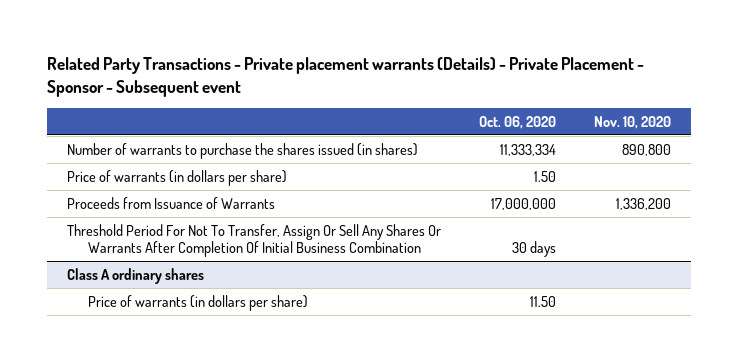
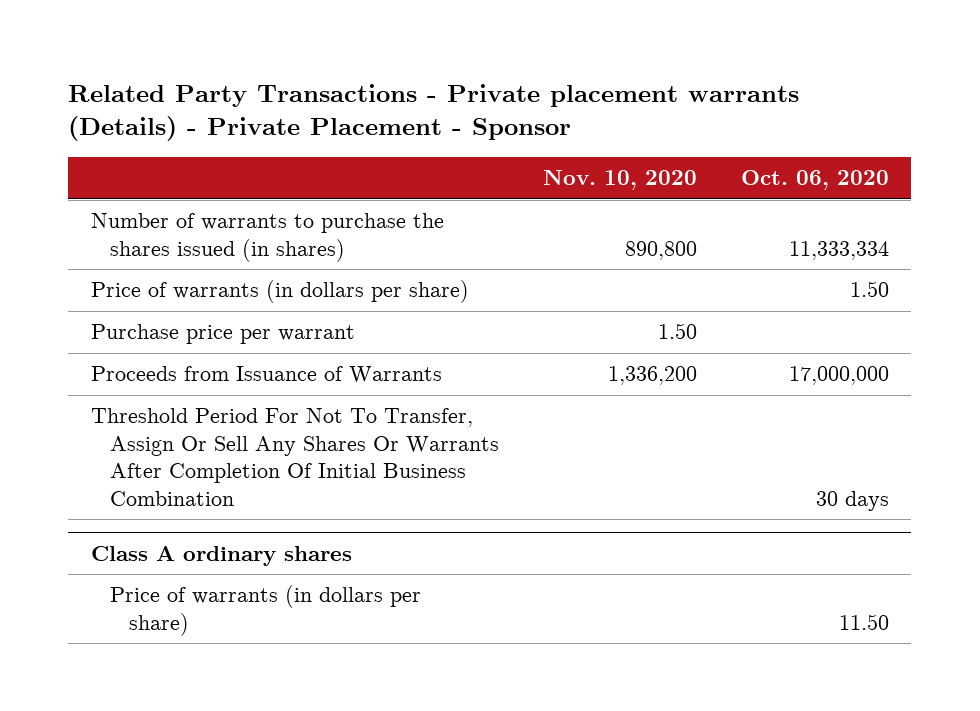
[47,57,645,97] Related Party Transactions - Private placement warrants (Details) - Private Placement - Sponsor - Subsequent event -> [68,83,800,142] Related Party Transactions - Private placement warrants (Details) - Private Placement - Sponsor
none -> [90,324,355,345] Purchase price per warrant

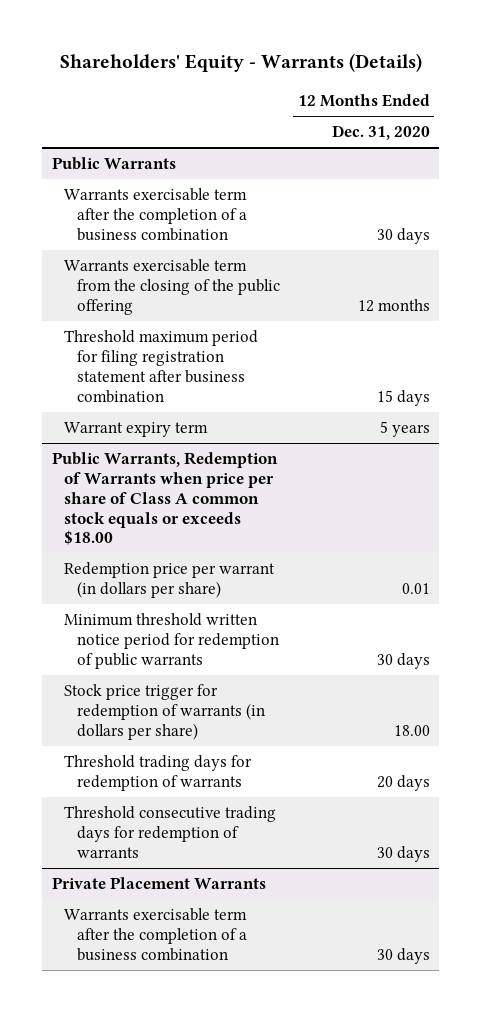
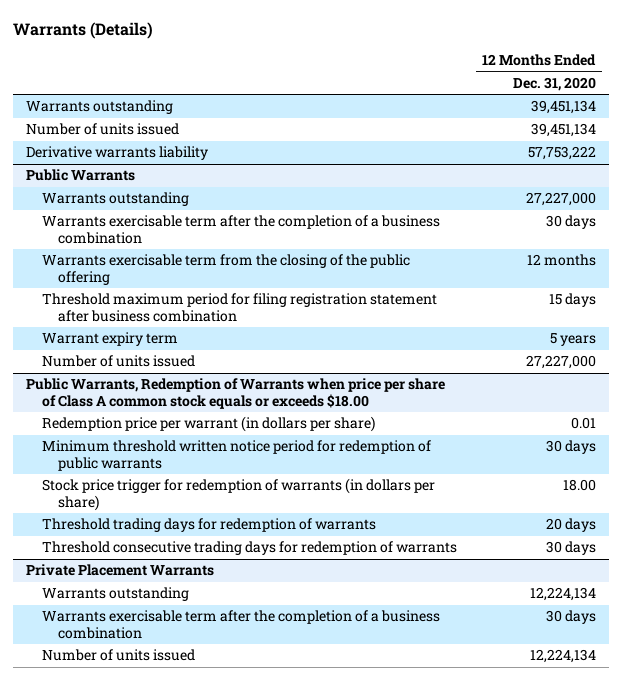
[59,53,422,73] Shareholders' Equity - Warrants (Details) -> [13,22,154,40] Warrants (Details)
none -> [26,100,174,115] Warrants outstanding
none -> [26,123,180,136] Number of units issued
none -> [26,146,209,161] Derivative warrants liability
none -> [41,192,189,207] Warrants outstanding
none -> [41,355,195,368] Number of units issued
none -> [41,587,189,602] Warrants outstanding
none -> [41,649,195,662] Number of units issued

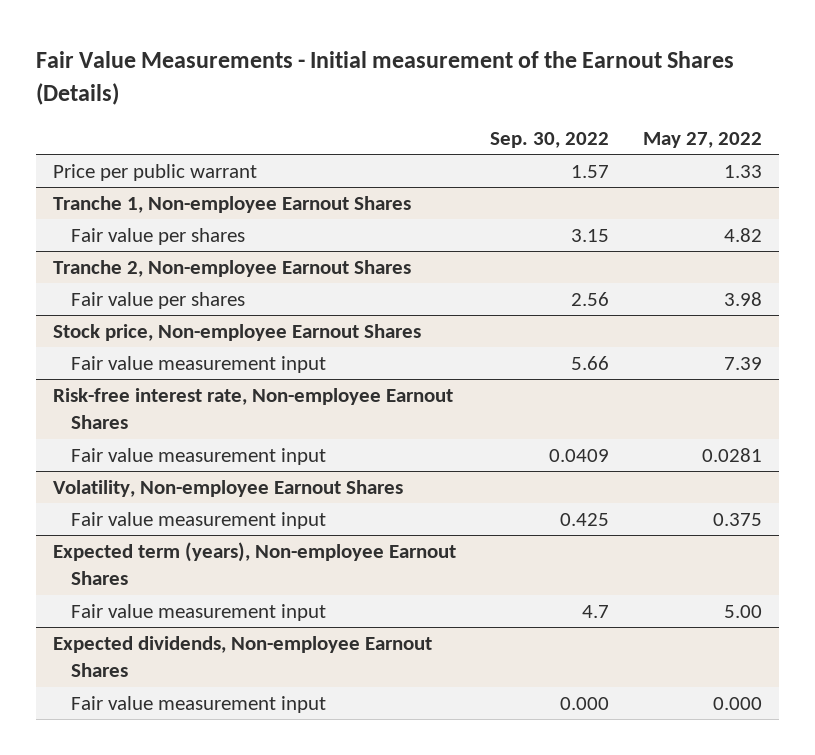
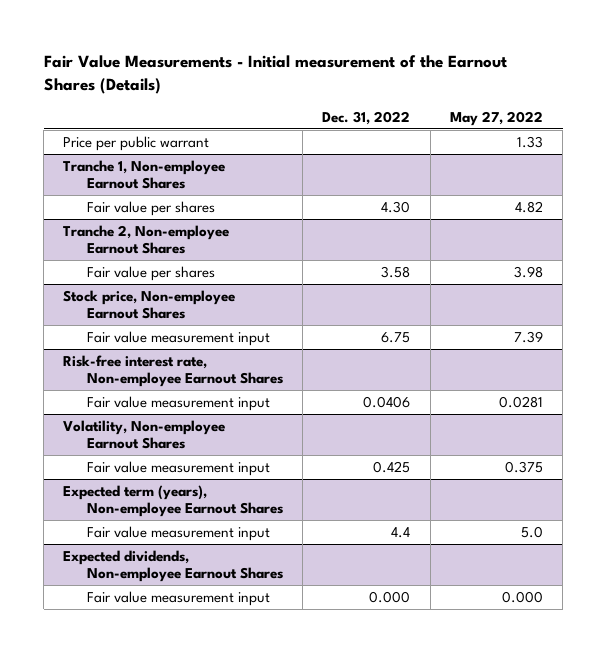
[489,131,609,148] Sep. 30, 2022 -> none
none -> [322,110,411,125] Dec. 31, 2022
[724,604,763,618] 5.00 -> [520,525,543,538] 5.0

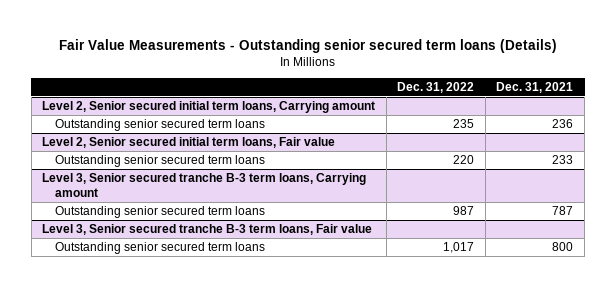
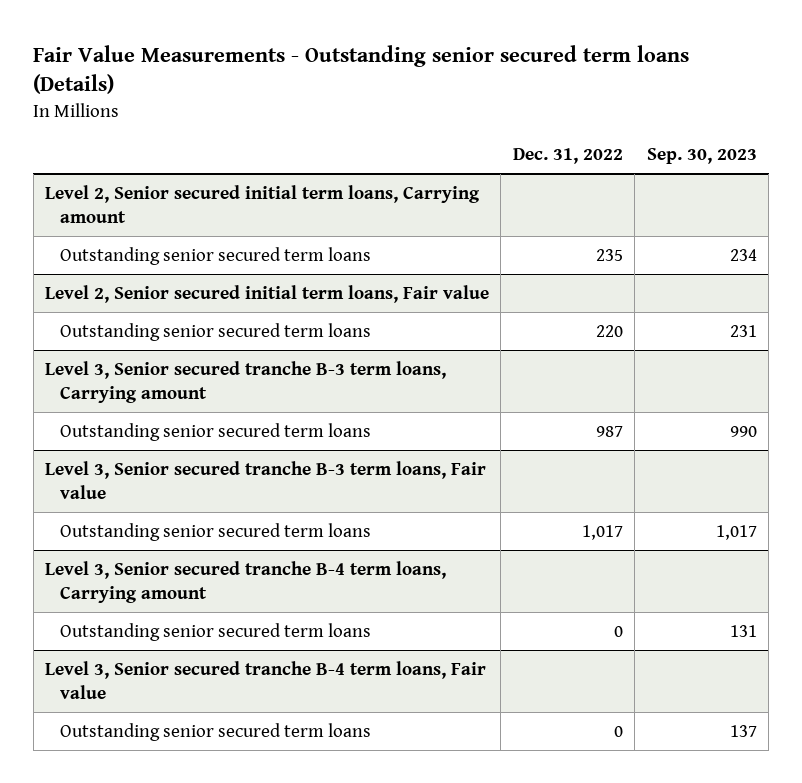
[496,81,574,93] Dec. 31, 2021 -> none
none -> [646,148,757,165] Sep. 30, 2023
none -> [45,560,447,603] Level 3, Senior secured tranche B-4 term loans, Carrying amount
none -> [60,622,372,641] Outstanding senior secured term loans
none -> [45,660,487,699] Level 3, Senior secured tranche B-4 term loans, Fair value
none -> [60,722,372,741] Outstanding senior secured term loans

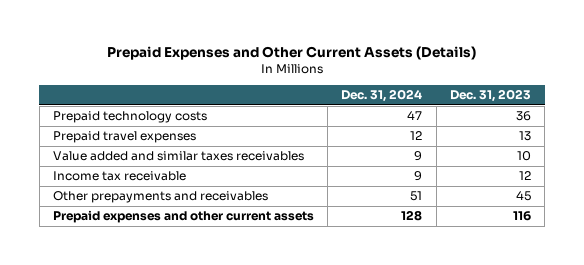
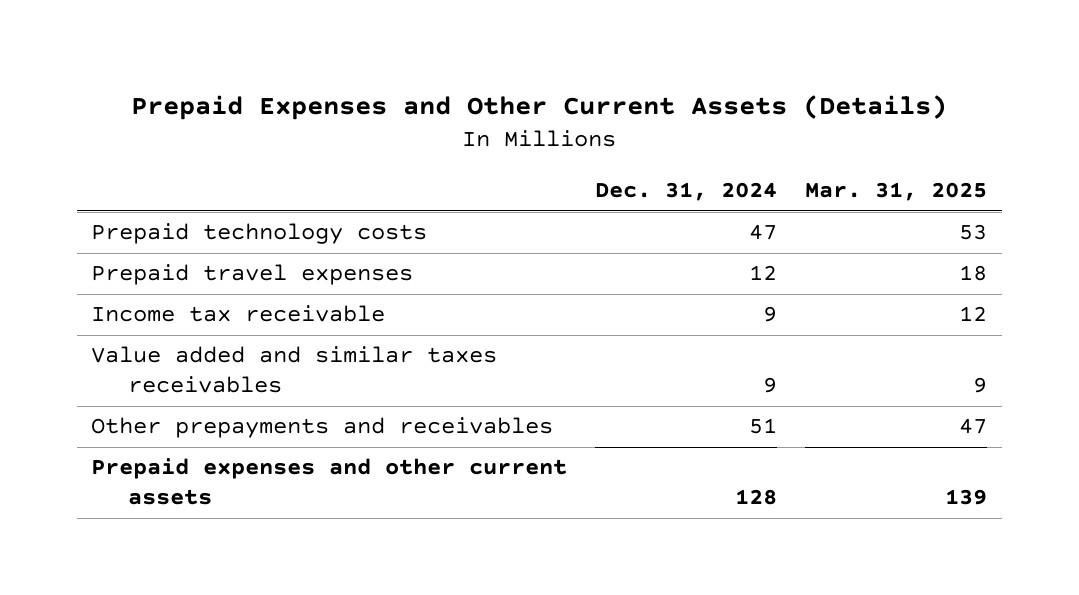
[450,89,532,103] Dec. 31, 2023 -> none
none -> [805,182,988,202] Mar. 31, 2025
[52,151,304,162] Value added and similar taxes receivables -> [91,346,498,394] Value added and similar taxes receivables

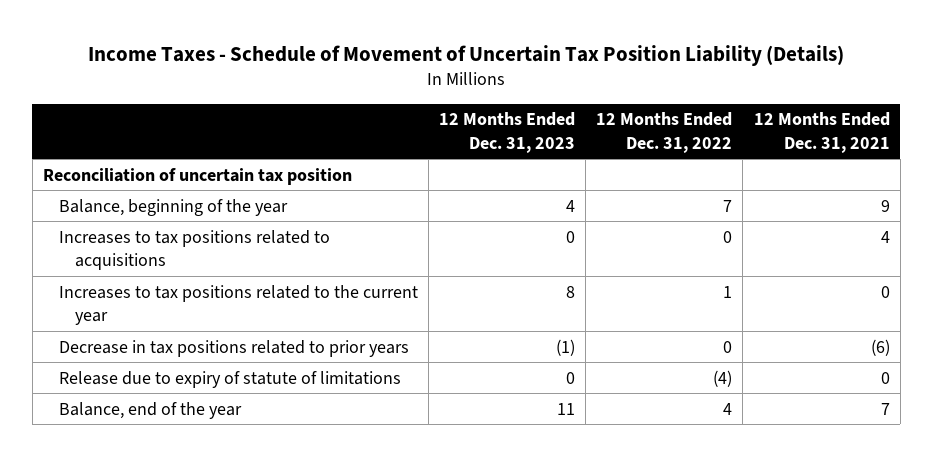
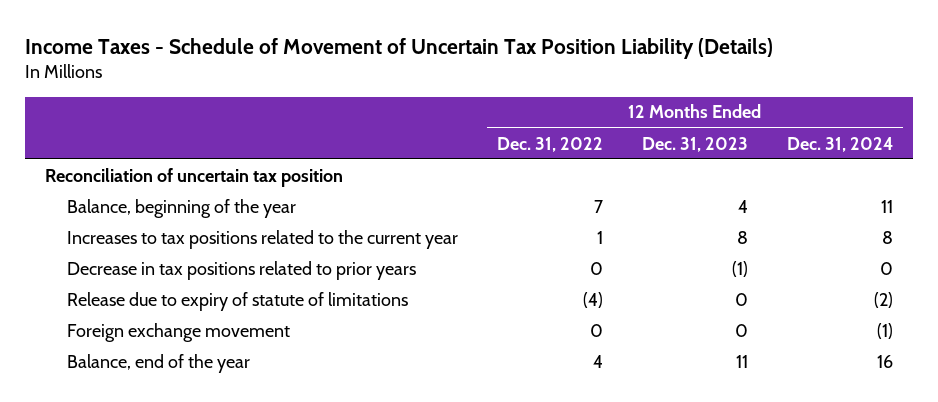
[753,112,890,153] 12 Months Ended Dec. 31, 2021 -> none
none -> [786,136,893,152] Dec. 31, 2024
[59,229,331,271] Increases to tax positions related to acquisitions -> none
none -> [66,322,290,342] Foreign exchange movement

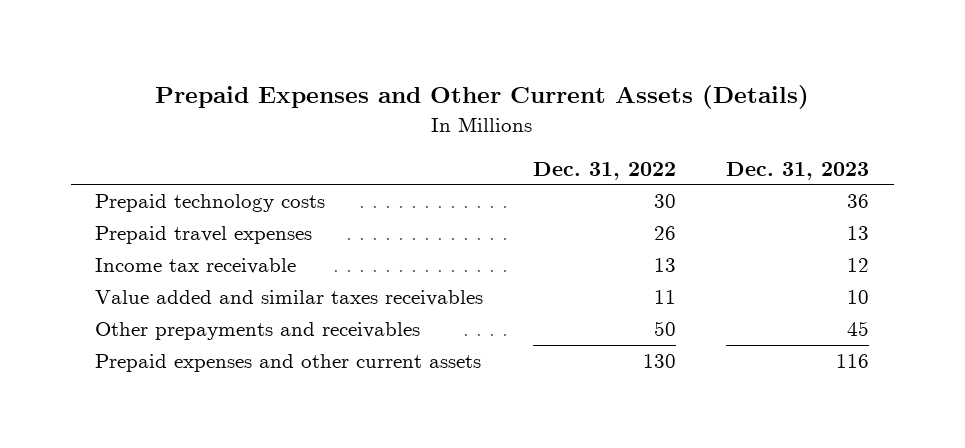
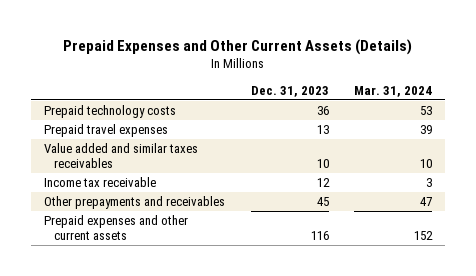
[533,161,677,180] Dec. 31, 2022 -> none
none -> [354,85,433,97] Mar. 31, 2024
[95,258,297,275] Income tax receivable -> [43,176,156,187] Income tax receivable

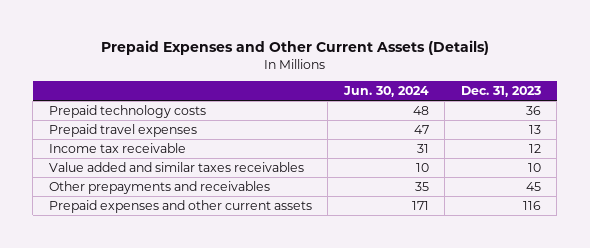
[354,85,433,97] Mar. 31, 2024 -> none
none -> [342,85,429,97] Jun. 30, 2024
[43,142,198,169] Value added and similar taxes receivables -> [48,162,304,173] Value added and similar taxes receivables

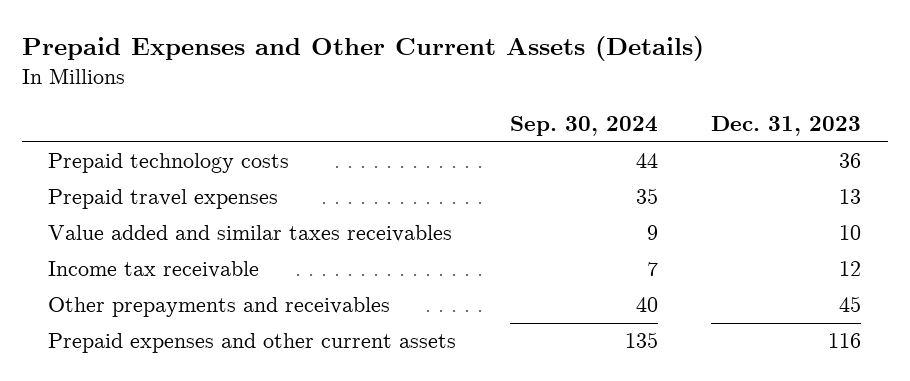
[342,85,429,97] Jun. 30, 2024 -> none
none -> [509,116,658,137] Sep. 30, 2024
[48,143,186,154] Income tax receivable -> [48,261,260,279] Income tax receivable

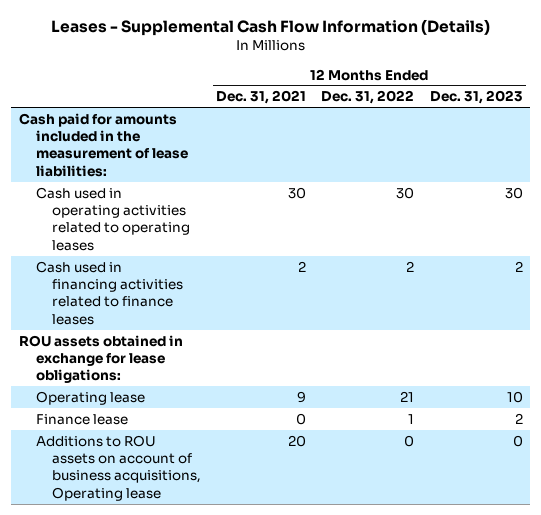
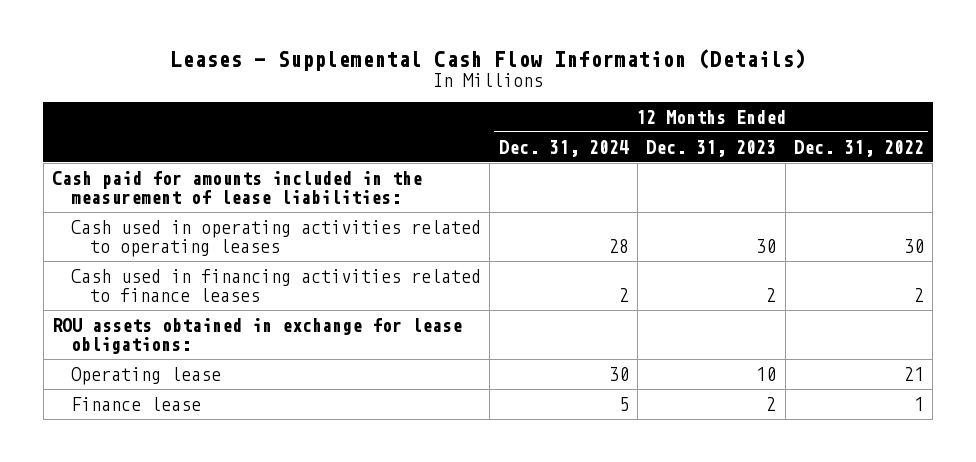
[216,90,307,105] Dec. 31, 2021 -> none
none -> [498,139,629,157] Dec. 31, 2024
[35,434,202,501] Additions to ROU assets on account of business acquisitions, Operating lease -> none

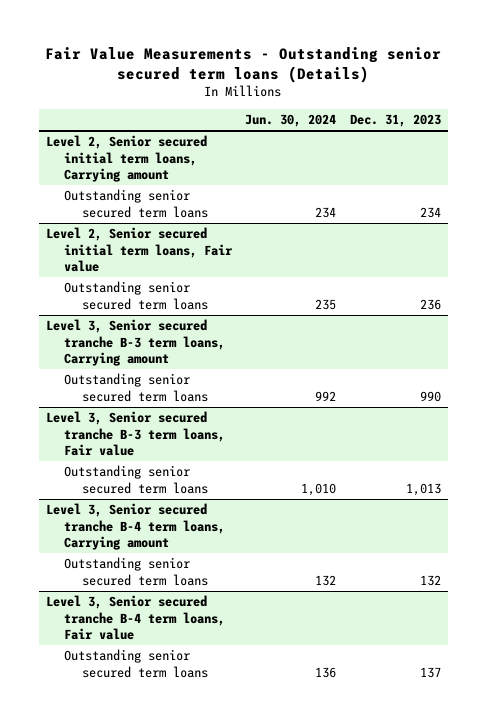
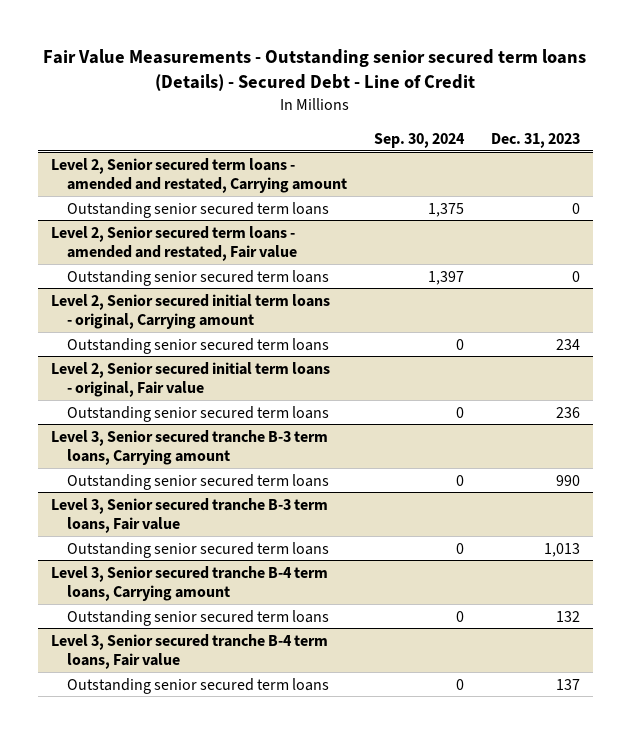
[45,46,442,83] Fair Value Measurements - Outstanding senior secured term loans (Details) -> [43,48,587,92] Fair Value Measurements - Outstanding senior secured term loans (Details) - Secured Debt - Line of Credit
[245,114,337,128] Jun. 30, 2024 -> none
none -> [373,132,465,148] Sep. 30, 2024
none -> [51,157,348,194] Level 2, Senior secured term loans - amended and restated, Carrying amount
none -> [67,201,330,218] Outstanding senior secured term loans
none -> [51,225,298,262] Level 2, Senior secured term loans - amended and restated, Fair value
none -> [67,269,330,286] Outstanding senior secured term loans
[45,135,207,182] Level 2, Senior secured initial term loans, Carrying amount -> [51,293,331,330] Level 2, Senior secured initial term loans - original, Carrying amount
[45,227,233,272] Level 2, Senior secured initial term loans, Fair value -> [51,361,331,398] Level 2, Senior secured initial term loans - original, Fair value

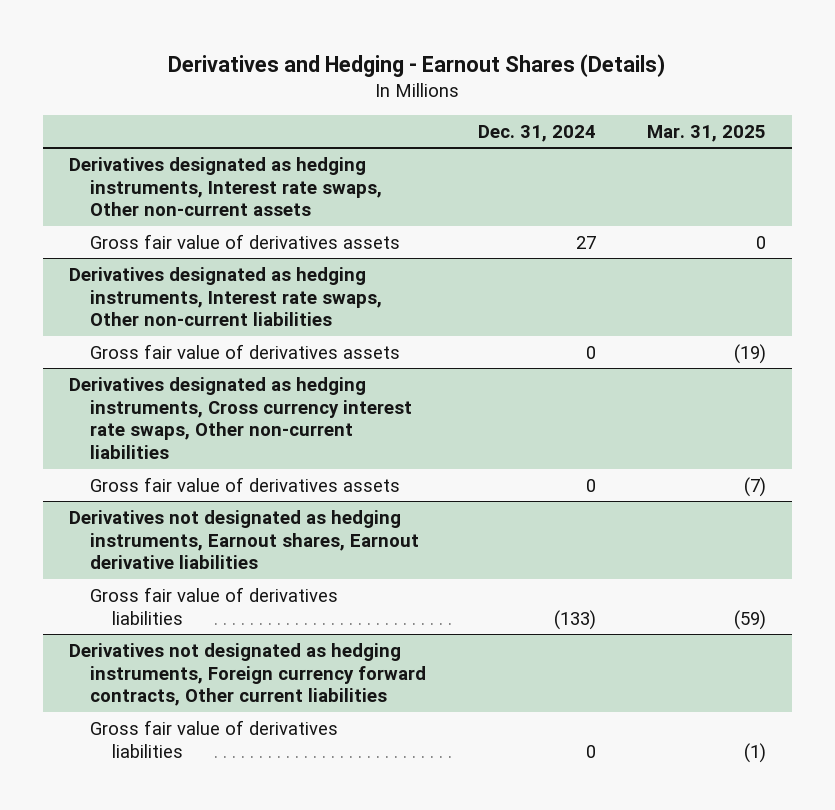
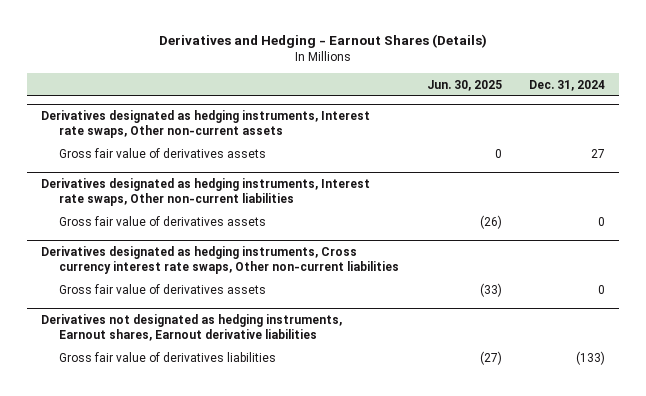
[647,124,767,142] Mar. 31, 2025 -> none
none -> [426,79,502,91] Jun. 30, 2025
[68,642,427,707] Derivatives not designated as hedging instruments, Foreign currency forward contracts, Other current liabilities -> none
[90,719,339,758] Gross fair value of derivatives liabilities -> none

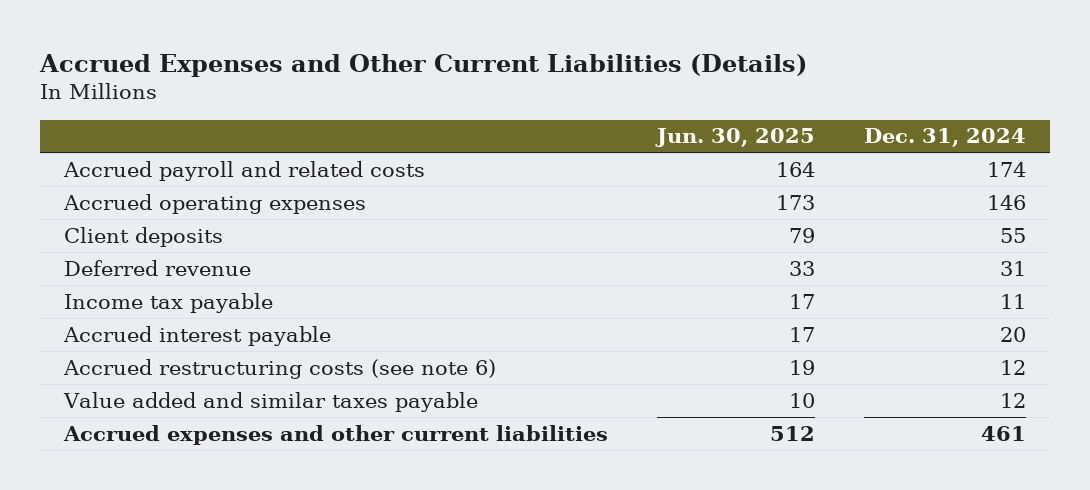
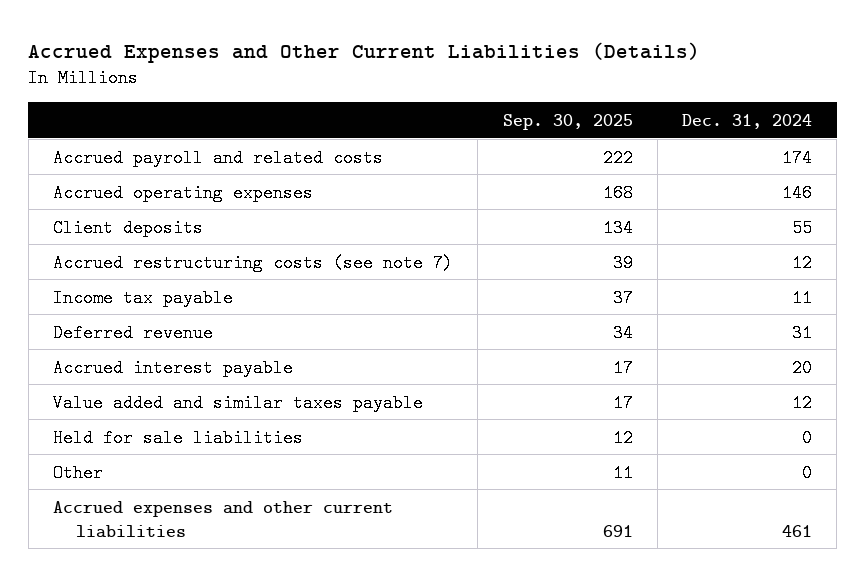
[654,128,815,148] Jun. 30, 2025 -> none
none -> [502,113,633,130] Sep. 30, 2025
none -> [53,253,454,272] Accrued restructuring costs (see note 7)
[64,259,252,276] Deferred revenue -> [53,323,214,342] Deferred revenue
[63,358,497,379] Accrued restructuring costs (see note 6) -> none
none -> [53,428,304,447] Held for sale liabilities
none -> [53,463,104,482] Other

